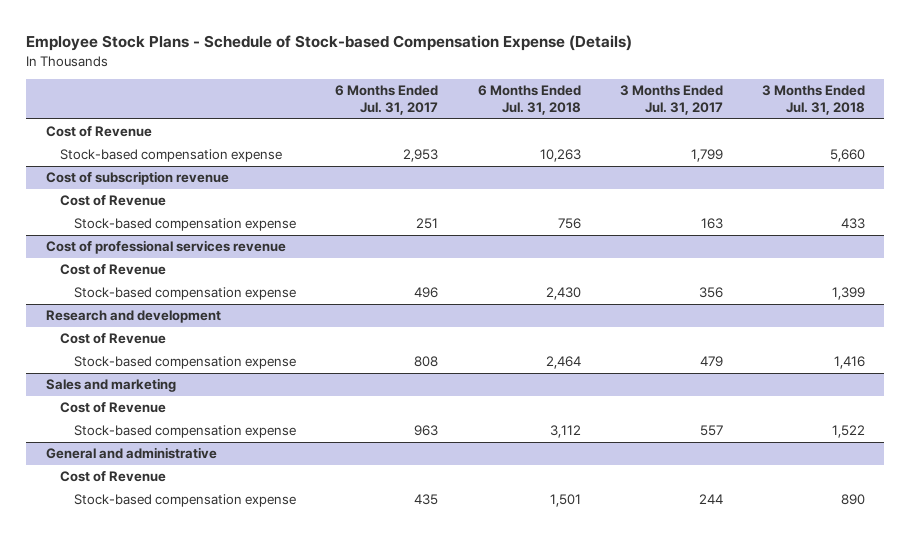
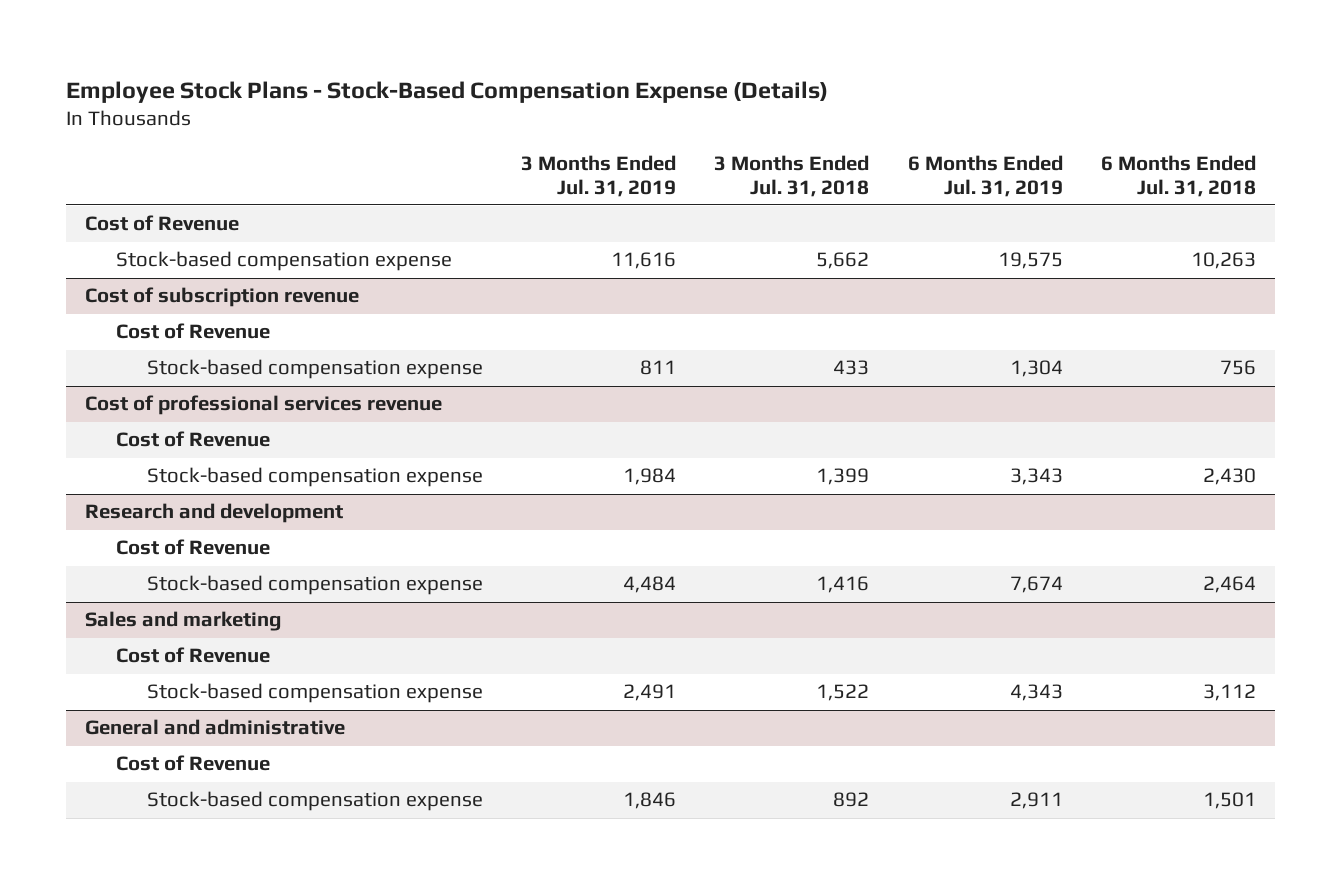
[26,35,633,52] Employee Stock Plans - Schedule of Stock-based Compensation Expense (Details) -> [65,80,828,103] Employee Stock Plans - Stock-Based Compensation Expense (Details)
[335,85,439,116] 6 Months Ended Jul. 31, 2017 -> none
[619,85,723,116] 3 Months Ended Jul. 31, 2017 -> none
none -> [521,155,677,197] 3 Months Ended Jul. 31, 2019
none -> [907,155,1063,197] 6 Months Ended Jul. 31, 2019
[829,149,865,163] 5,660 -> [816,252,870,270] 5,662
[840,494,865,506] 890 -> [833,792,870,808] 892

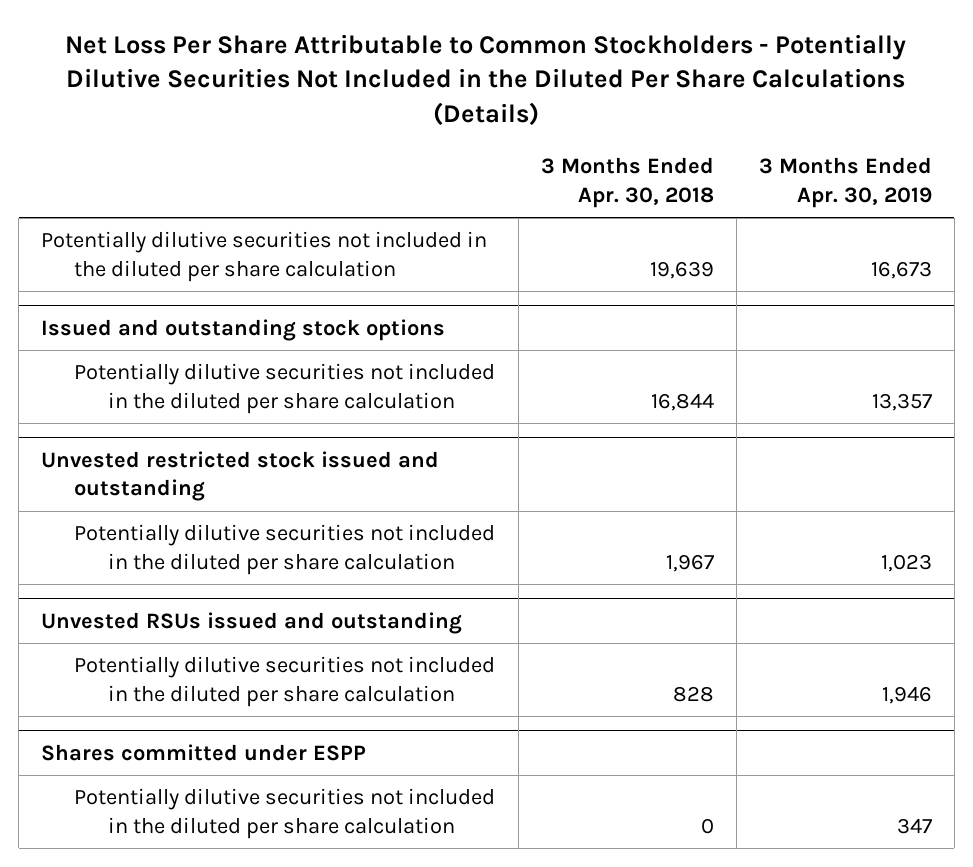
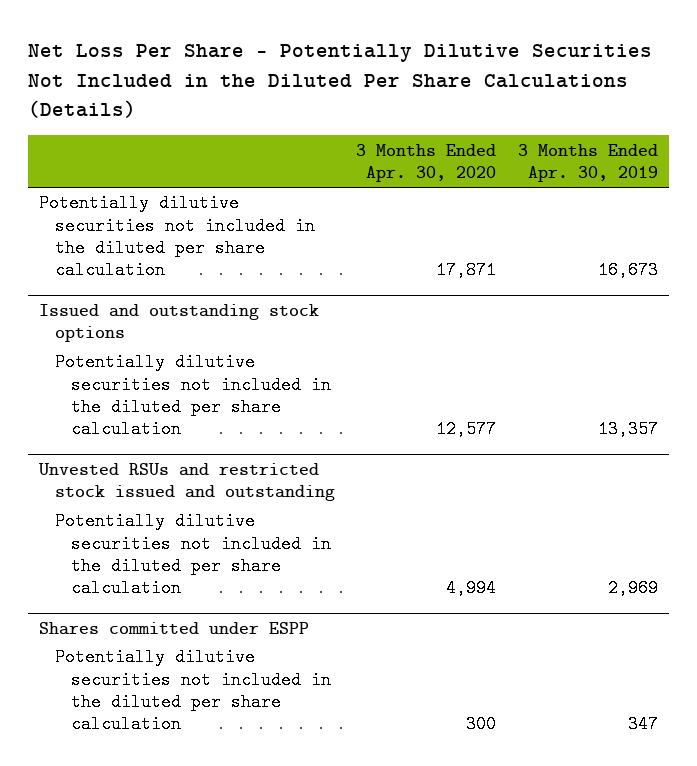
[65,34,907,126] Net Loss Per Share Attributable to Common Stockholders - Potentially Dilutive Securities Not Included in the Diluted Per Share Calculations (Details) -> [27,44,652,119] Net Loss Per Share - Potentially Dilutive Securities Not Included in the Diluted Per Share Calculations (Details)
[540,157,714,208] 3 Months Ended Apr. 30, 2018 -> none
none -> [356,143,497,183] 3 Months Ended Apr. 30, 2020
[41,611,463,634] Unvested RSUs issued and outstanding -> none
[74,656,496,707] Potentially dilutive securities not included in the diluted per share calculation -> none
[41,450,440,502] Unvested restricted stock issued and outstanding -> [37,462,335,501] Unvested RSUs and restricted stock issued and outstanding
[880,553,932,572] 1,023 -> [608,579,659,598] 2,969

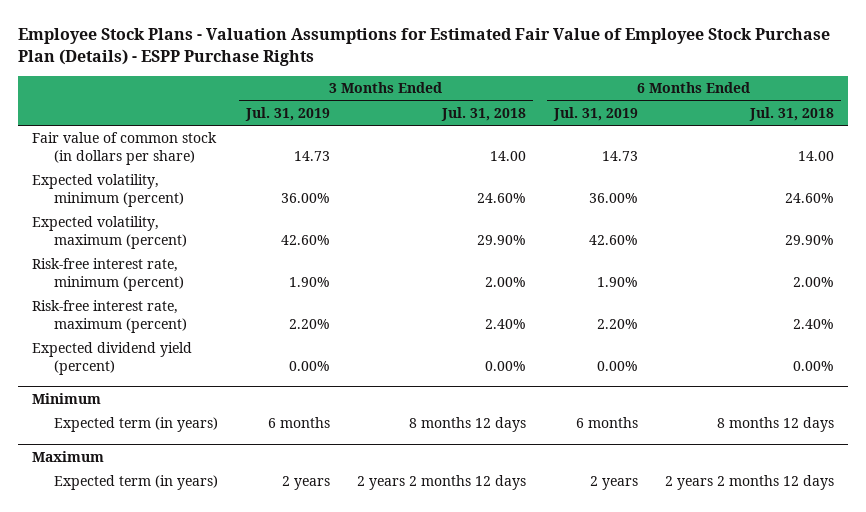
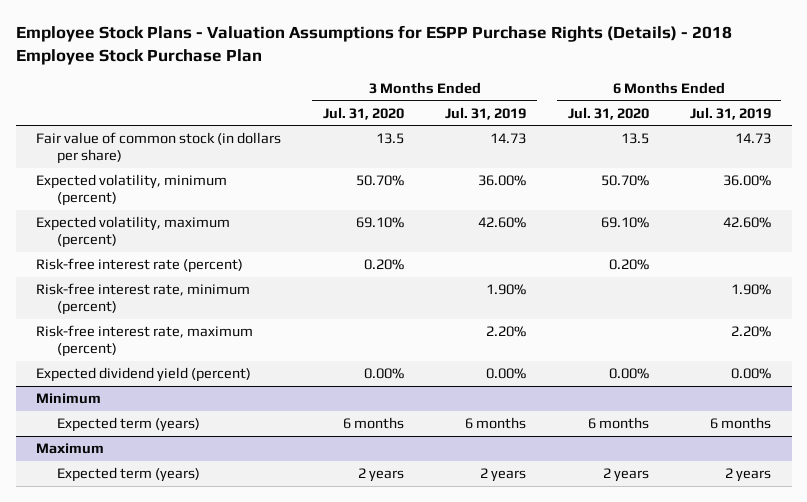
[18,28,831,67] Employee Stock Plans - Valuation Assumptions for Estimated Fair Value of Employee Stock Purchase Plan (Details) - ESPP Purchase Rights -> [15,25,732,66] Employee Stock Plans - Valuation Assumptions for ESPP Purchase Rights (Details) - 2018 Employee Stock Purchase Plan
[441,107,527,122] Jul. 31, 2018 -> none
[749,107,835,122] Jul. 31, 2018 -> none
none -> [322,106,404,120] Jul. 31, 2020
none -> [567,106,649,120] Jul. 31, 2020
none -> [36,258,244,274] Risk-free interest rate (percent)
[54,417,219,433] Expected term (in years) -> [56,417,200,433] Expected term (years)
[54,475,219,491] Expected term (in years) -> [56,467,200,483] Expected term (years)

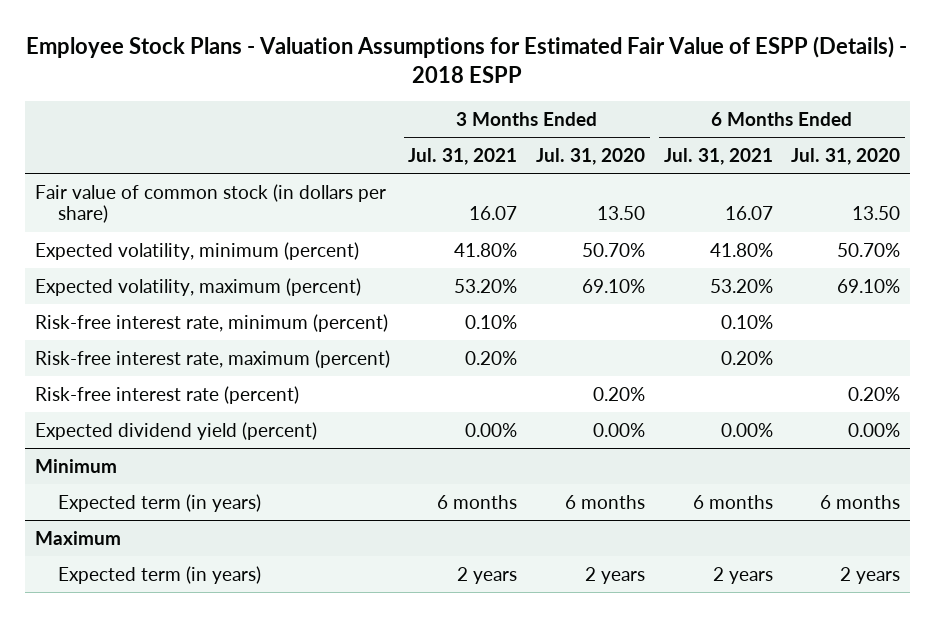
[15,25,732,66] Employee Stock Plans - Valuation Assumptions for ESPP Purchase Rights (Details) - 2018 Employee Stock Purchase Plan -> [26,35,908,83] Employee Stock Plans - Valuation Assumptions for Estimated Fair Value of ESPP (Details) - 2018 ESPP
[445,106,527,120] Jul. 31, 2019 -> none
[689,106,771,120] Jul. 31, 2019 -> none
none -> [408,147,518,165] Jul. 31, 2021
none -> [663,147,773,165] Jul. 31, 2021
[375,133,404,145] 13.5 -> [596,206,645,221] 13.50
[620,133,649,145] 13.5 -> [852,206,901,221] 13.50
[36,258,244,274] Risk-free interest rate (percent) -> [34,385,299,404] Risk-free interest rate (percent)
[56,417,200,433] Expected term (years) -> [57,493,261,512] Expected term (in years)
[56,467,200,483] Expected term (years) -> [57,565,261,584] Expected term (in years)

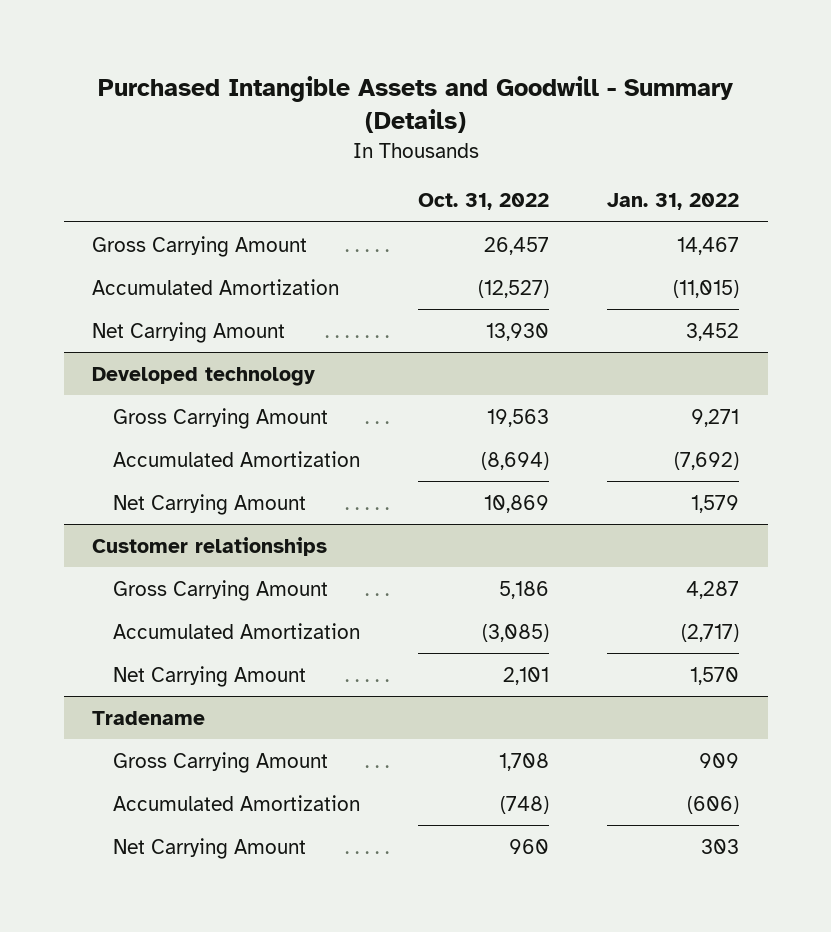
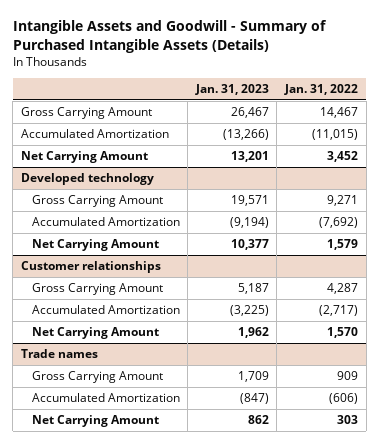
[97,76,733,134] Purchased Intangible Assets and Goodwill - Summary (Details) -> [12,20,327,53] Intangible Assets and Goodwill - Summary of Purchased Intangible Assets (Details)
[417,193,549,211] Oct. 31, 2022 -> none
none -> [194,83,269,95] Jan. 31, 2023
[92,710,206,725] Tradename -> [20,349,98,359] Trade names

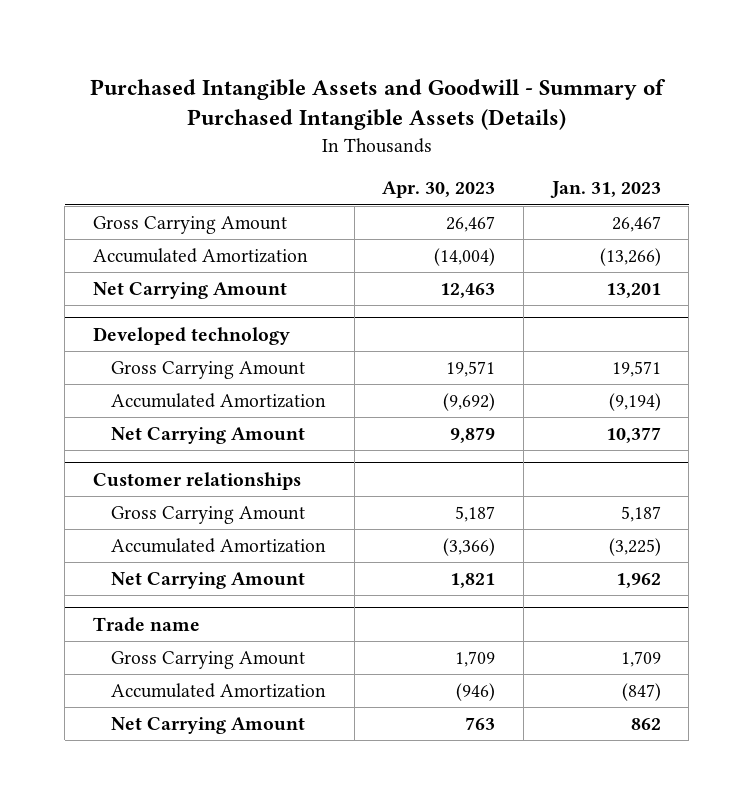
[12,20,327,53] Intangible Assets and Goodwill - Summary of Purchased Intangible Assets (Details) -> [89,78,666,131] Purchased Intangible Assets and Goodwill - Summary of Purchased Intangible Assets (Details)
[284,83,359,95] Jan. 31, 2022 -> none
none -> [382,181,496,199] Apr. 30, 2023
[20,349,98,359] Trade names -> [92,616,200,632] Trade name

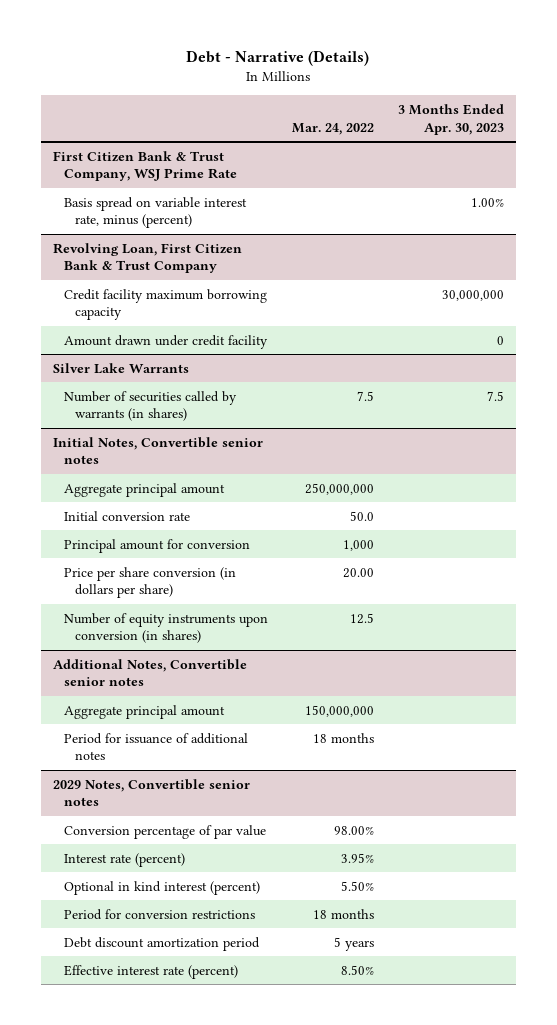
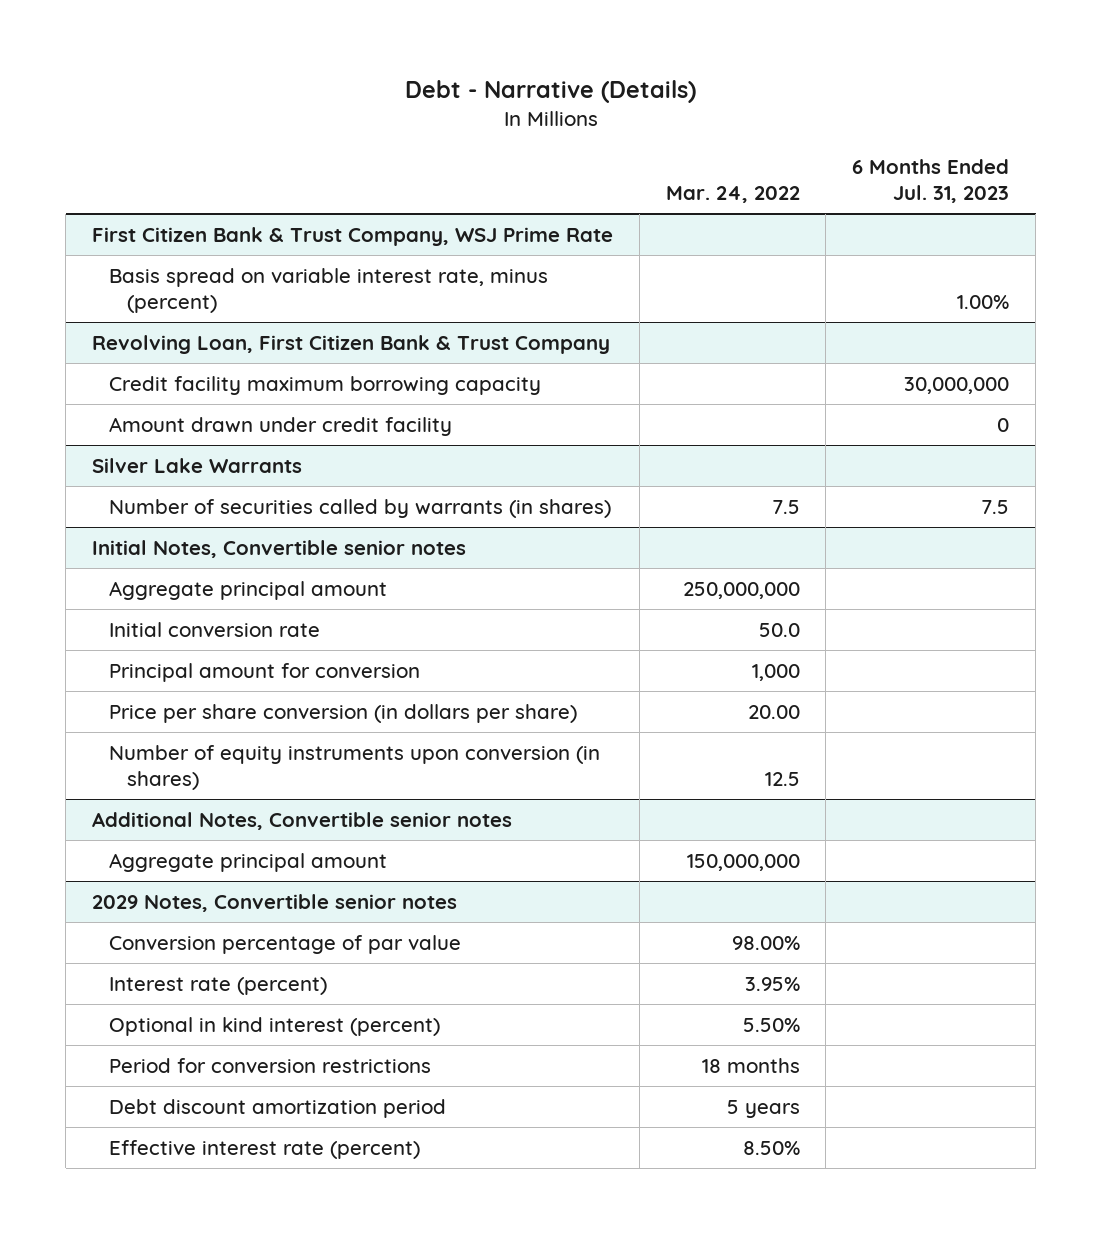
[398,103,505,135] 3 Months Ended Apr. 30, 2023 -> none
none -> [852,159,1010,203] 6 Months Ended Jul. 31, 2023
[63,732,248,761] Period for issuance of additional notes -> none

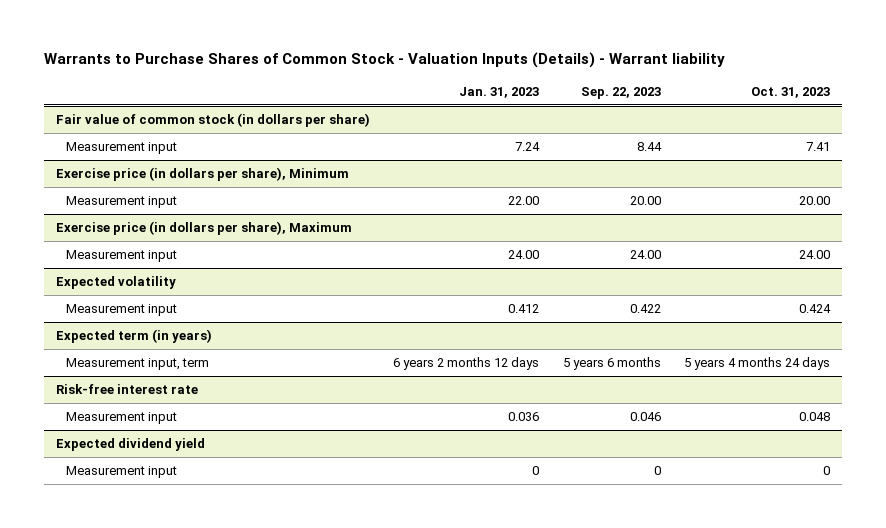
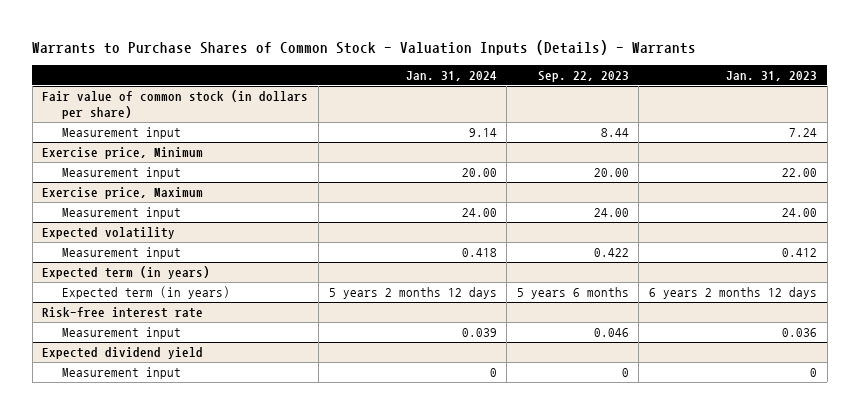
[43,52,725,69] Warrants to Purchase Shares of Common Stock - Valuation Inputs (Details) - Warrant liability -> [32,40,697,56] Warrants to Purchase Shares of Common Stock - Valuation Inputs (Details) - Warrants
[751,86,831,98] Oct. 31, 2023 -> none
none -> [405,70,497,81] Jan. 31, 2024
[55,167,349,182] Exercise price (in dollars per share), Minimum -> none
none -> [42,147,204,160] Exercise price, Minimum
[55,221,352,236] Exercise price (in dollars per share), Maximum -> none
none -> [42,187,204,200] Exercise price, Maximum
[66,358,210,371] Measurement input, term -> [61,286,230,300] Expected term (in years)

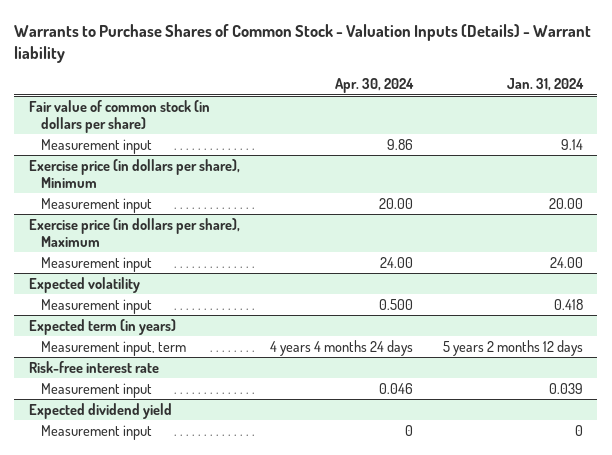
[32,40,697,56] Warrants to Purchase Shares of Common Stock - Valuation Inputs (Details) - Warrants -> [14,23,592,64] Warrants to Purchase Shares of Common Stock - Valuation Inputs (Details) - Warrant liability
[537,70,629,82] Sep. 22, 2023 -> none
[725,70,817,81] Jan. 31, 2023 -> none
none -> [334,78,414,94] Apr. 30, 2024
[42,147,204,160] Exercise price, Minimum -> none
none -> [29,158,241,188] Exercise price (in dollars per share), Minimum
[42,187,204,200] Exercise price, Maximum -> none
none -> [29,217,241,247] Exercise price (in dollars per share), Maximum
[61,286,230,300] Expected term (in years) -> [41,340,187,356] Measurement input, term

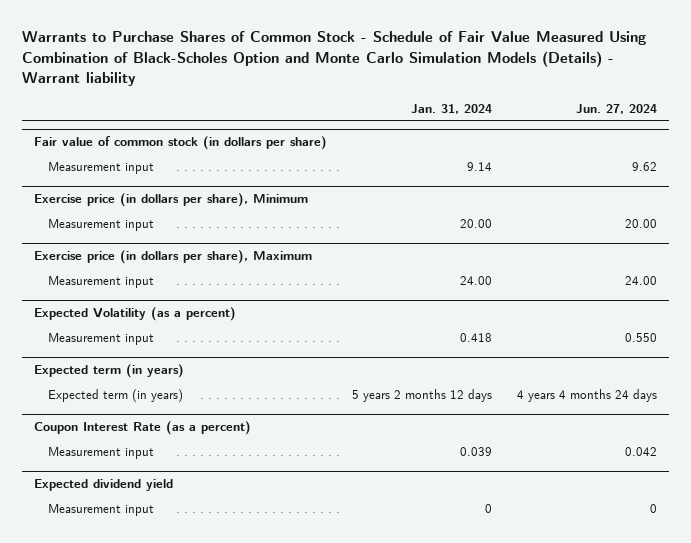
[14,23,592,64] Warrants to Purchase Shares of Common Stock - Valuation Inputs (Details) - Warrant liability -> [22,31,647,86] Warrants to Purchase Shares of Common Stock - Schedule of Fair Value Measured Using Combination of Black-Scholes Option and Monte Carlo Simulation Models (Details) - Warrant liability
[334,78,414,94] Apr. 30, 2024 -> none
none -> [575,103,657,114] Jun. 27, 2024
[29,276,141,293] Expected volatility -> [34,307,237,322] Expected Volatility (as a percent)
[41,340,187,356] Measurement input, term -> [48,388,184,403] Expected term (in years)
[29,360,160,373] Risk-free interest rate -> [34,421,252,436] Coupon Interest Rate (as a percent)

